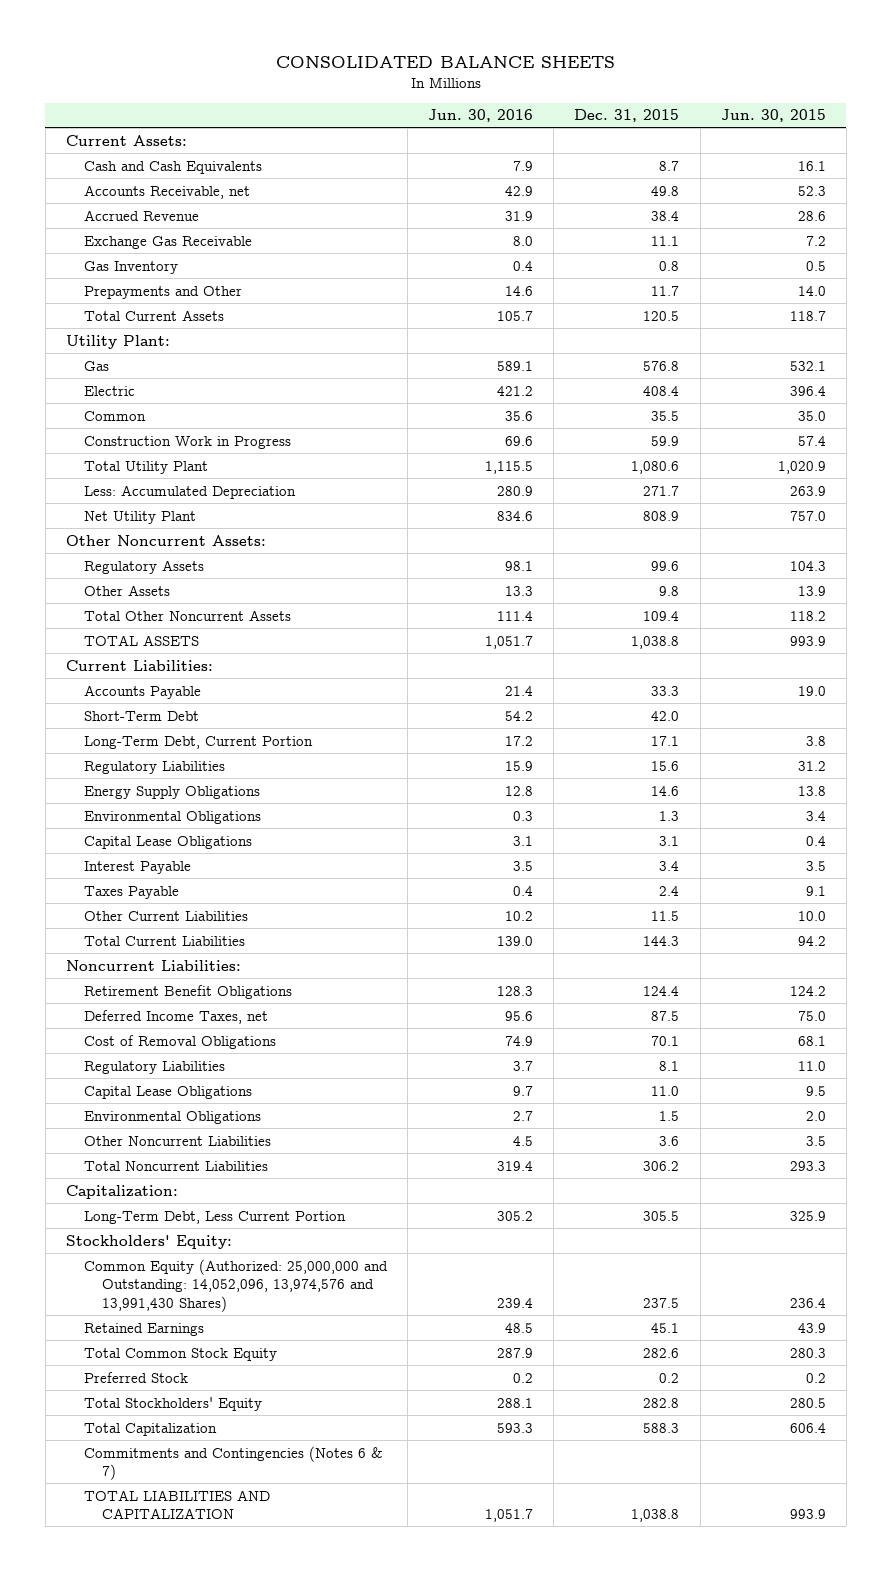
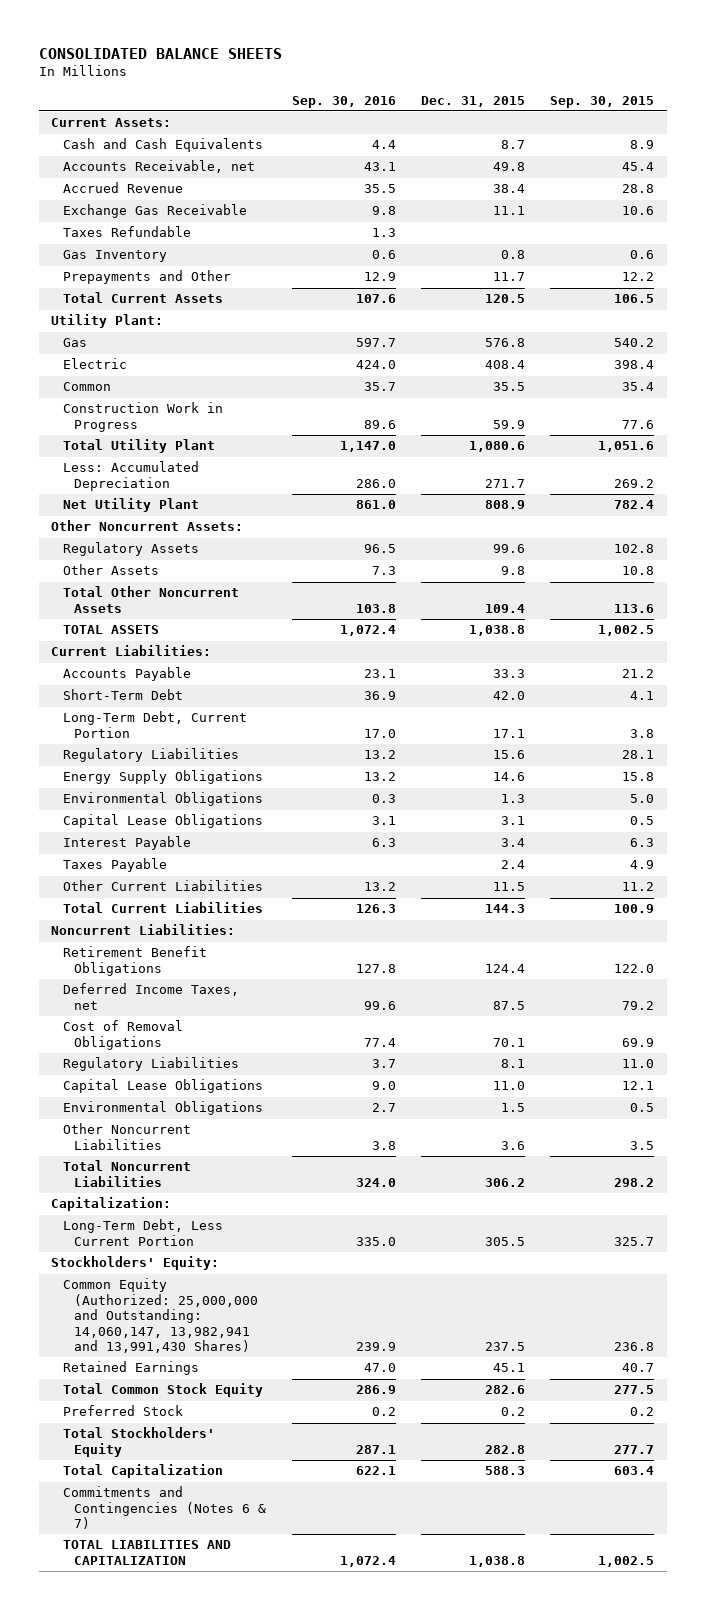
[428,109,534,123] Jun. 30, 2016 -> none
[720,109,826,123] Jun. 30, 2015 -> none
none -> [291,95,396,108] Sep. 30, 2016
none -> [550,95,655,108] Sep. 30, 2015
none -> [62,226,191,238] Taxes Refundable
[83,1258,388,1312] Common Equity (Authorized: 25,000,000 and Outstanding: 14,052,096, 13,974,576 and 13,991,430 Shares) -> [62,1278,259,1354] Common Equity (Authorized: 25,000,000 and Outstanding: 14,060,147, 13,982,941 and 13,991,430 Shares)

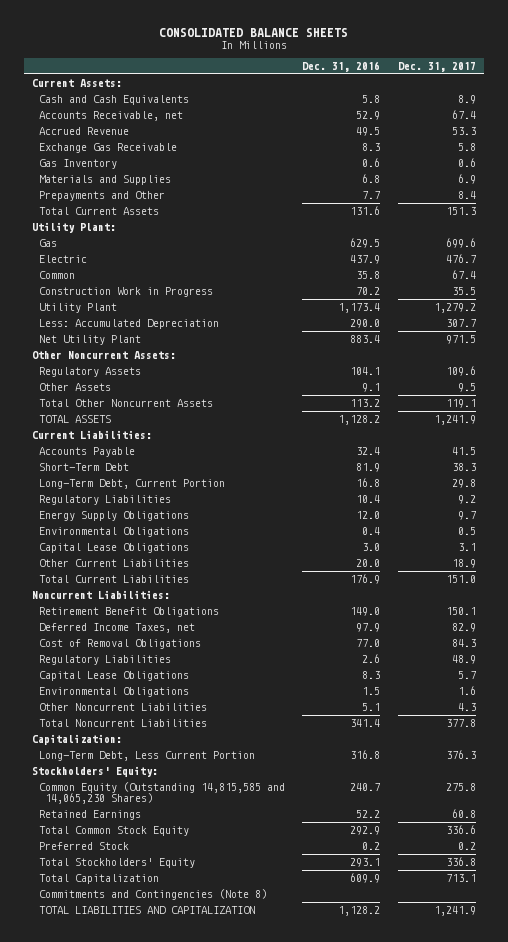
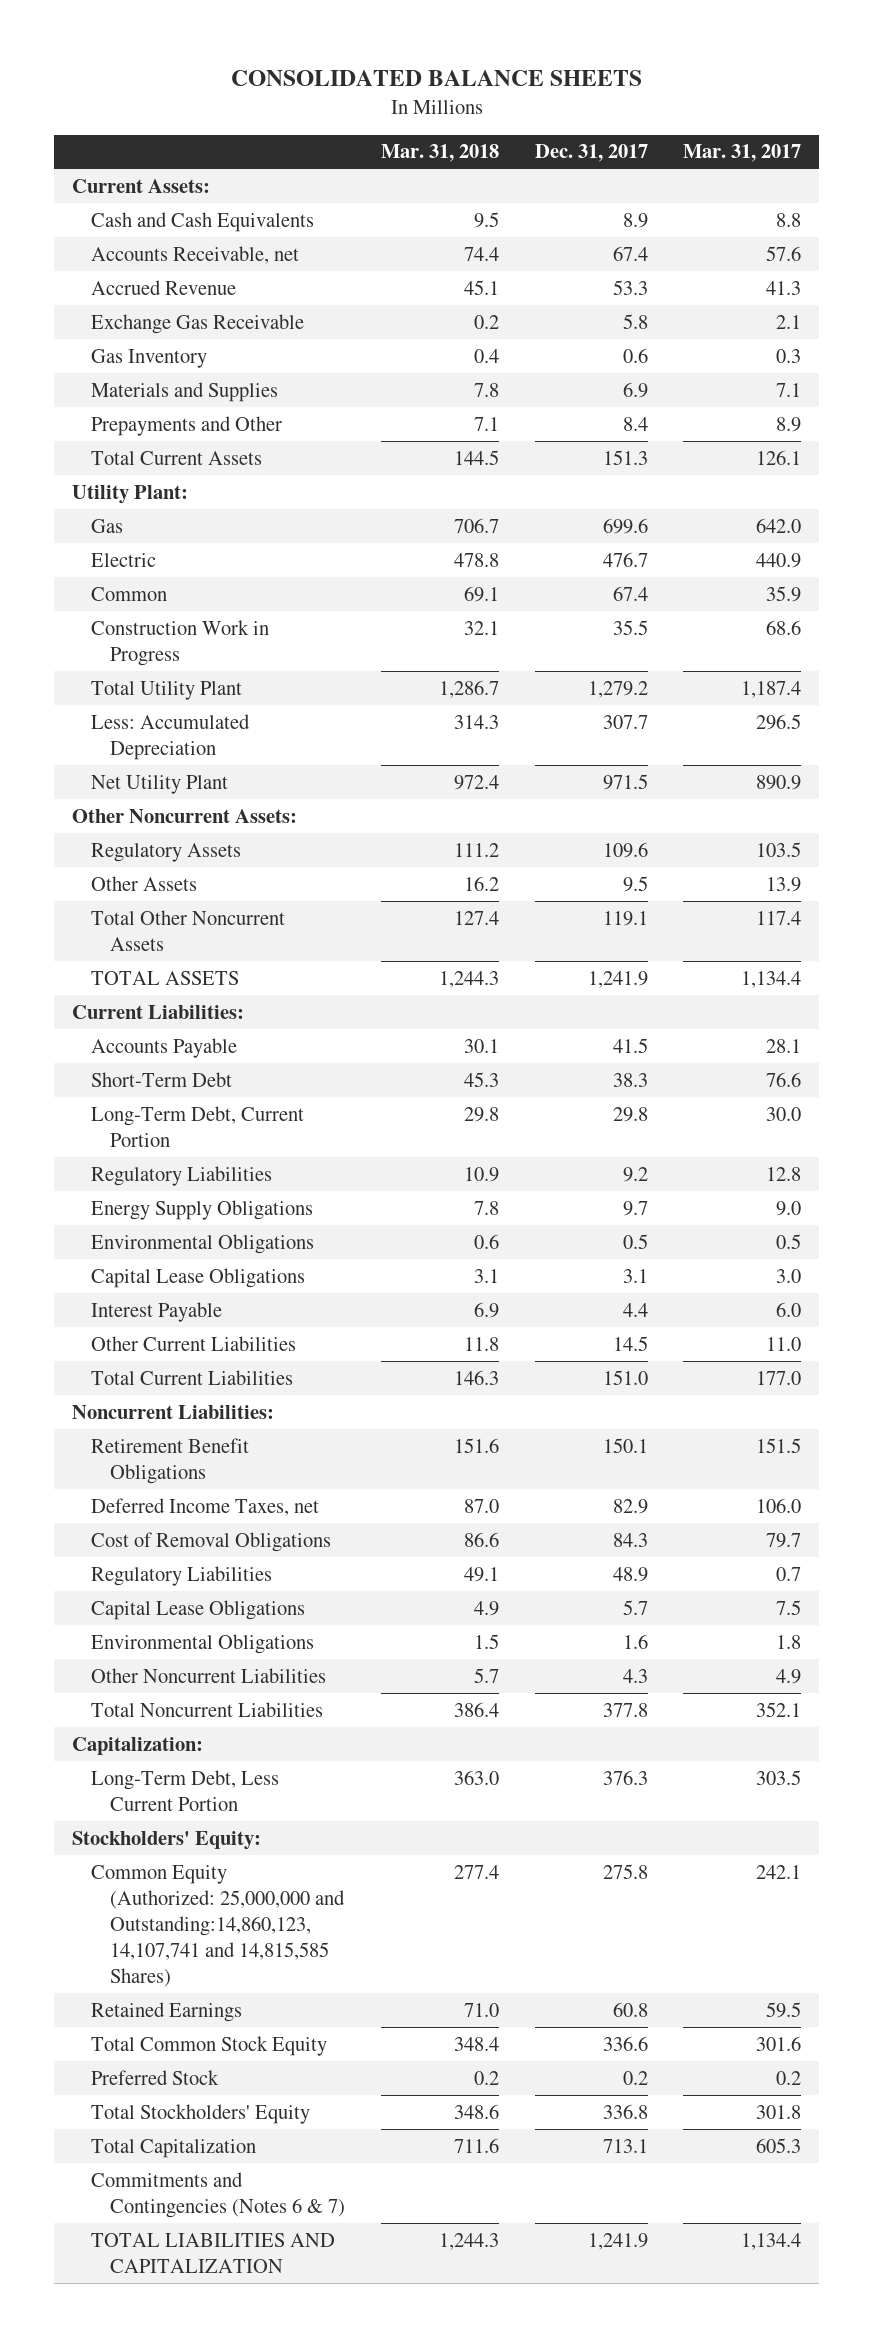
[302,61,381,73] Dec. 31, 2016 -> none
none -> [380,144,499,163] Mar. 31, 2018
none -> [683,144,802,163] Mar. 31, 2017
[38,302,117,313] Utility Plant -> [91,680,243,700] Total Utility Plant
none -> [91,1301,223,1322] Interest Payable
[451,558,476,568] 18.9 -> [612,1335,648,1351] 14.5
[38,781,285,805] Common Equity (Outstanding 14,815,585 and 14,065,230 Shares) -> [91,1864,346,1987] Common Equity (Authorized: 25,000,000 and Outstanding:14,860,123, 14,107,741 and 14,815,585 Shares)
[38,888,267,900] Commitments and Contingencies (Note 8) -> [91,2171,346,2218] Commitments and Contingencies (Notes 6 & 7)

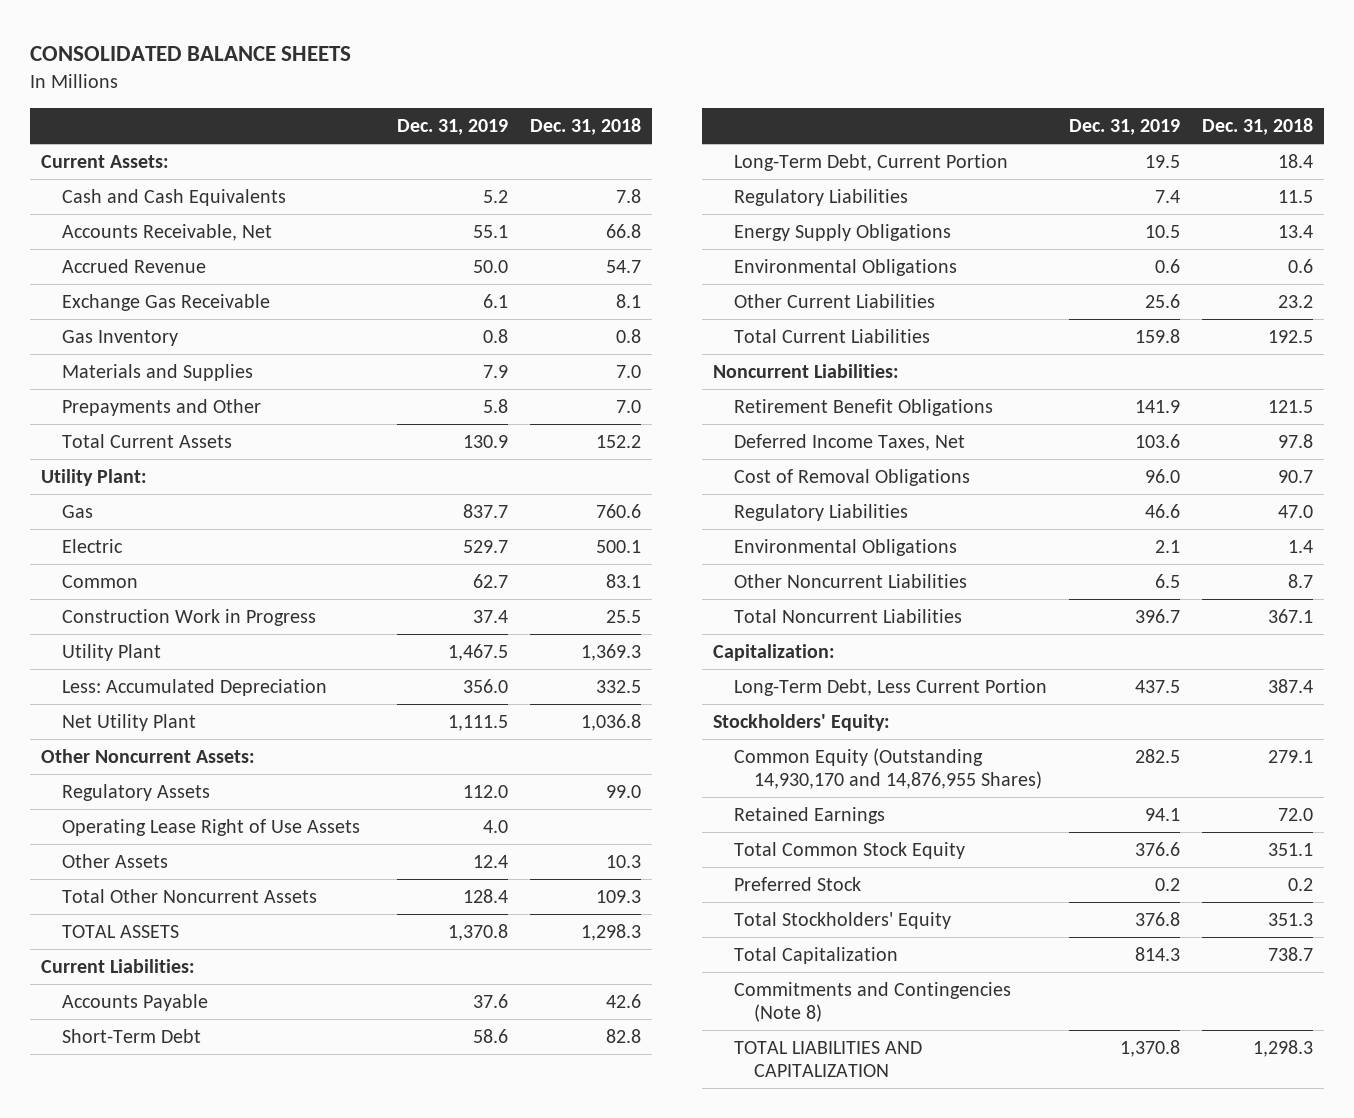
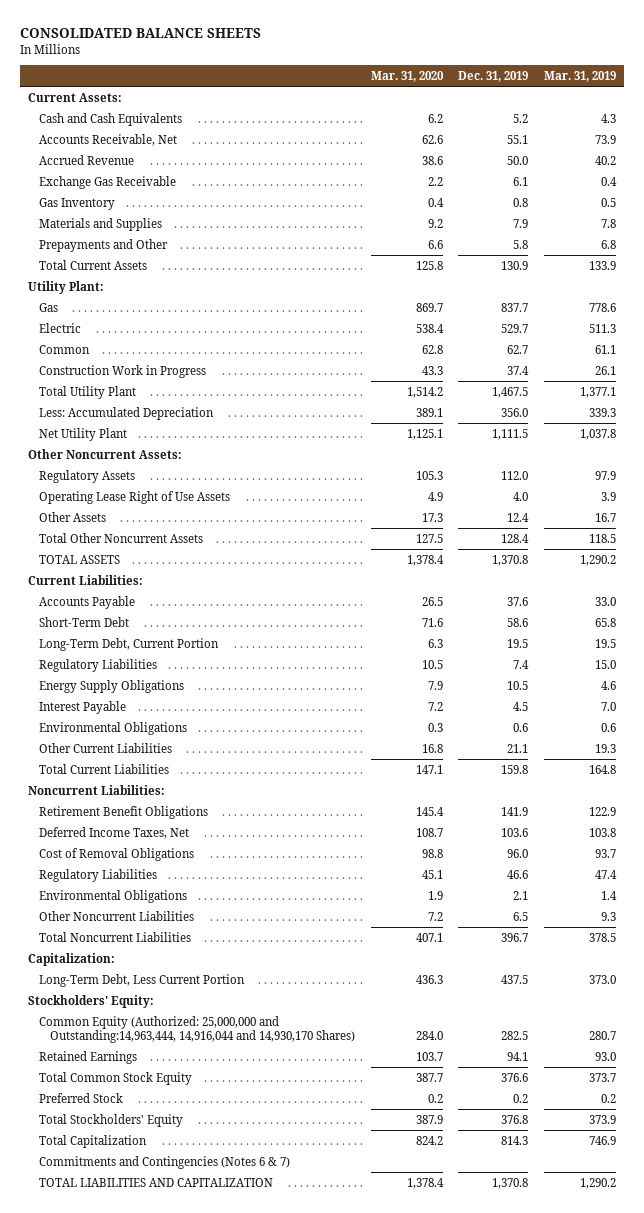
[530,118,642,136] Dec. 31, 2018 -> none
none -> [370,70,444,82] Mar. 31, 2020
none -> [544,70,617,82] Mar. 31, 2019
[61,643,161,661] Utility Plant -> [38,385,136,399] Total Utility Plant
none -> [38,700,126,714] Interest Payable
[1144,293,1180,308] 25.6 -> [507,743,529,753] 21.1
[733,747,1043,790] Common Equity (Outstanding 14,930,170 and 14,876,955 Shares) -> [38,1015,355,1044] Common Equity (Authorized: 25,000,000 and Outstanding:14,963,444, 14,916,044 and 14,930,170 Shares)
[733,981,1011,1023] Commitments and Contingencies (Note 8) -> [38,1155,290,1169] Commitments and Contingencies (Notes 6 & 7)

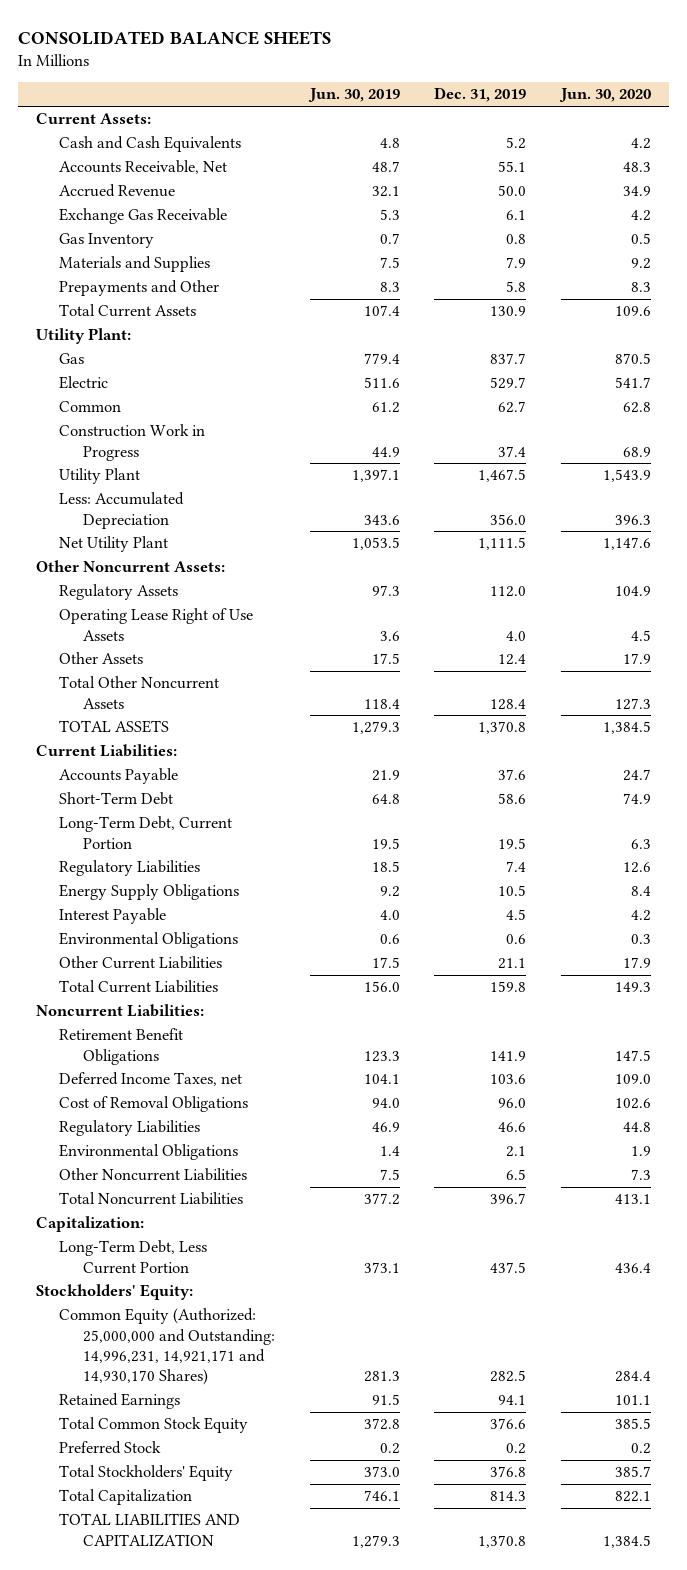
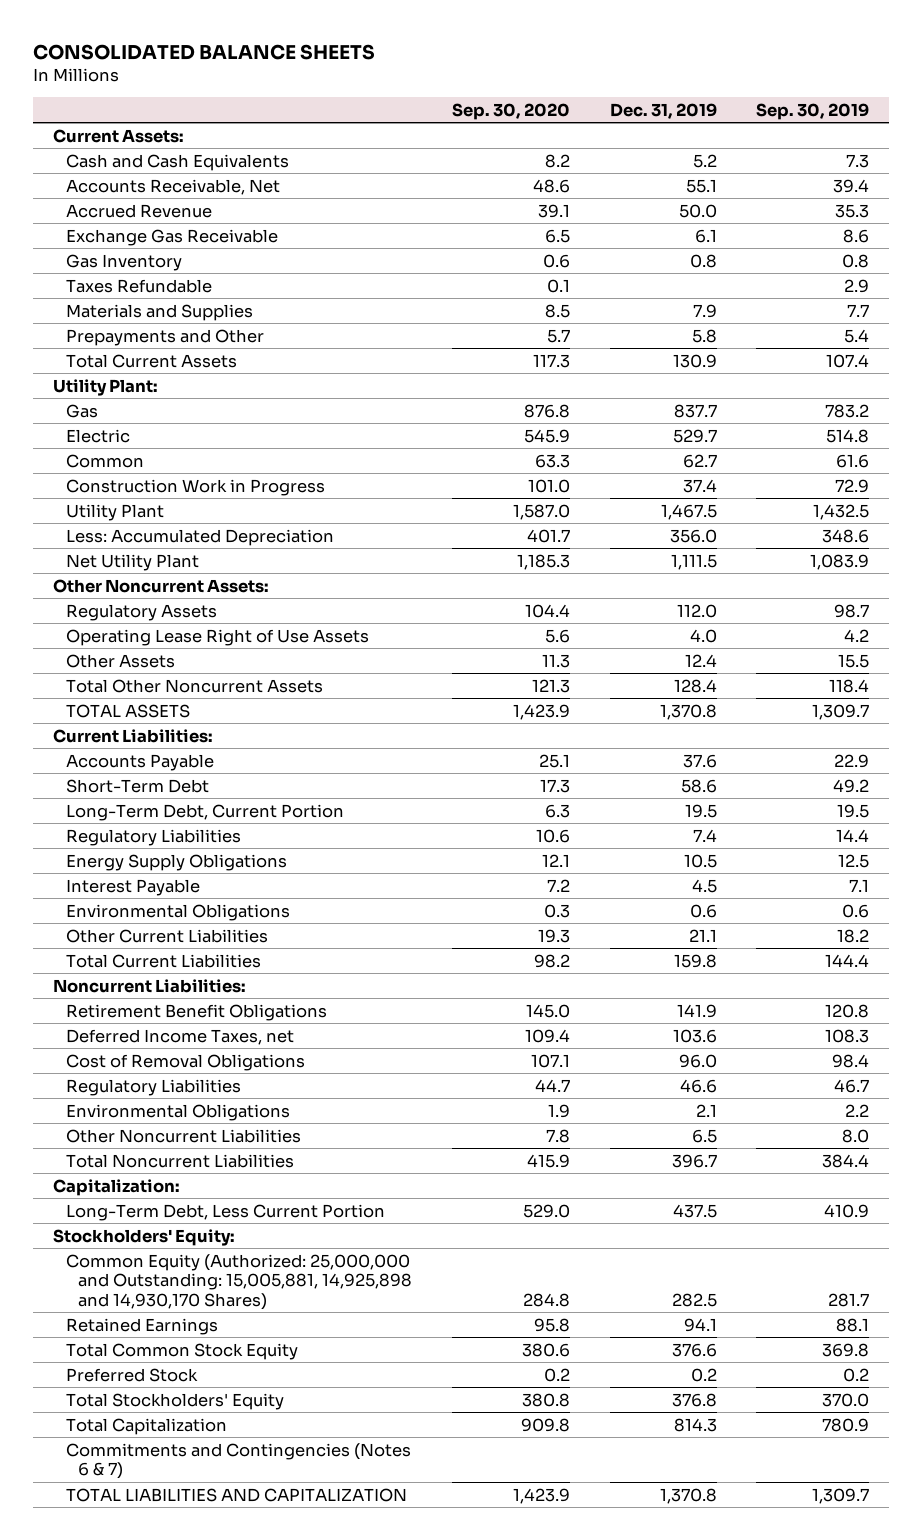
[307,88,400,103] Jun. 30, 2019 -> none
[559,88,652,103] Jun. 30, 2020 -> none
none -> [451,102,570,120] Sep. 30, 2020
none -> [756,102,870,120] Sep. 30, 2019
none -> [65,278,212,293] Taxes Refundable
[59,1308,275,1386] Common Equity (Authorized: 25,000,000 and Outstanding: 14,996,231, 14,921,171 and 14,930,170 Shares) -> [65,1253,413,1310] Common Equity (Authorized: 25,000,000 and Outstanding: 15,005,881, 14,925,898 and 14,930,170 Shares)
none -> [65,1442,411,1480] Commitments and Contingencies (Notes 6 & 7)

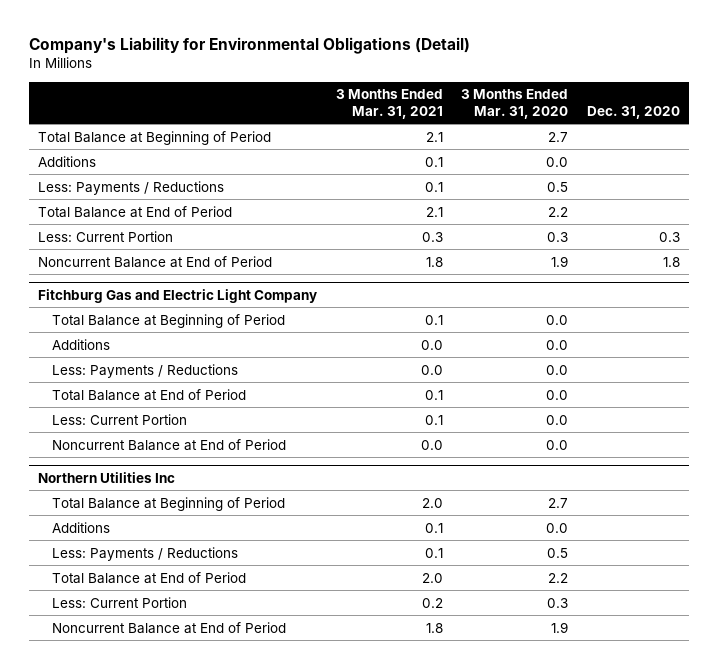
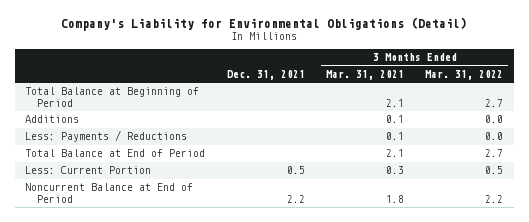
[461,89,569,119] 3 Months Ended Mar. 31, 2020 -> none
[586,105,680,119] Dec. 31, 2020 -> none
none -> [226,70,305,81] Dec. 31, 2021
none -> [425,70,504,81] Mar. 31, 2022
[37,288,317,303] Fitchburg Gas and Electric Light Company -> none
[51,313,285,328] Total Balance at Beginning of Period -> none
[51,338,110,350] Additions -> none
[51,363,238,378] Less: Payments / Reductions -> none
[51,388,246,401] Total Balance at End of Period -> none
[51,413,187,425] Less: Current Portion -> none
[51,438,286,451] Noncurrent Balance at End of Period -> none
[37,471,175,483] Northern Utilities Inc -> none
[51,496,285,511] Total Balance at Beginning of Period -> none
[51,521,110,533] Additions -> none
[51,546,238,561] Less: Payments / Reductions -> none
[51,571,246,584] Total Balance at End of Period -> none
[51,596,187,608] Less: Current Portion -> none
[51,621,286,634] Noncurrent Balance at End of Period -> none

